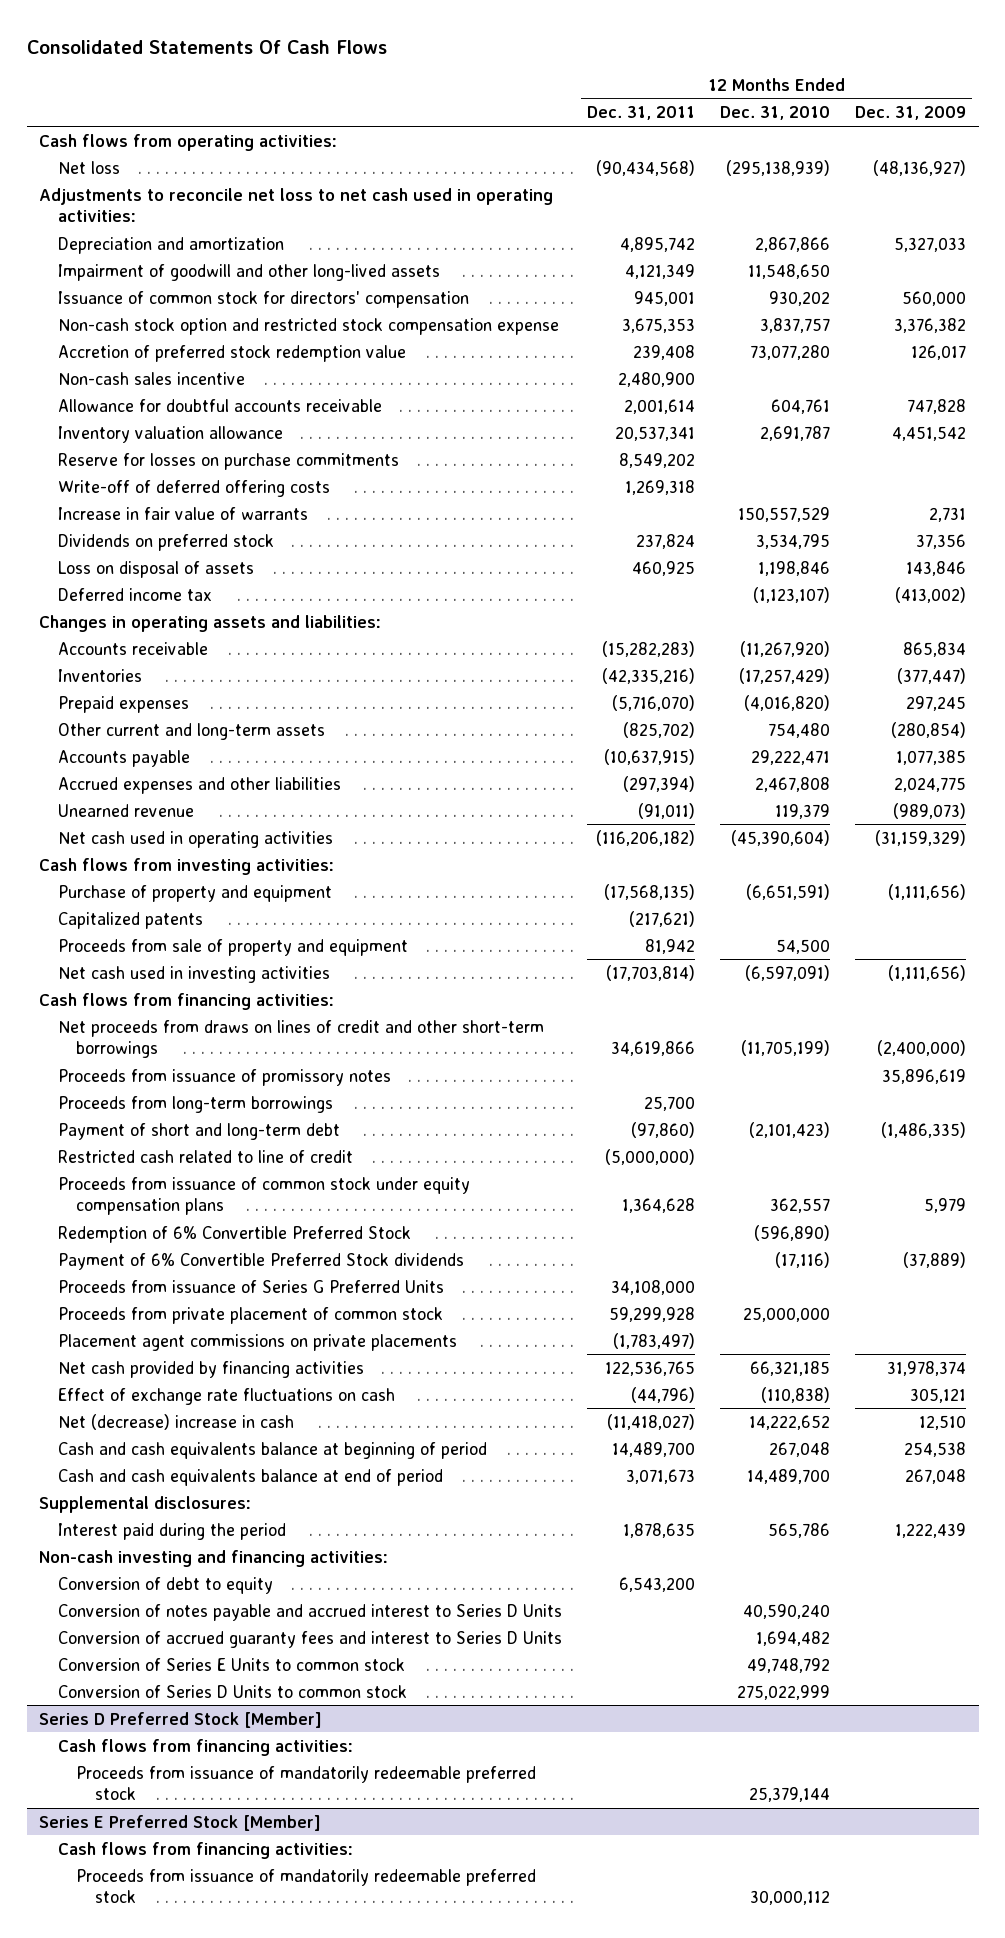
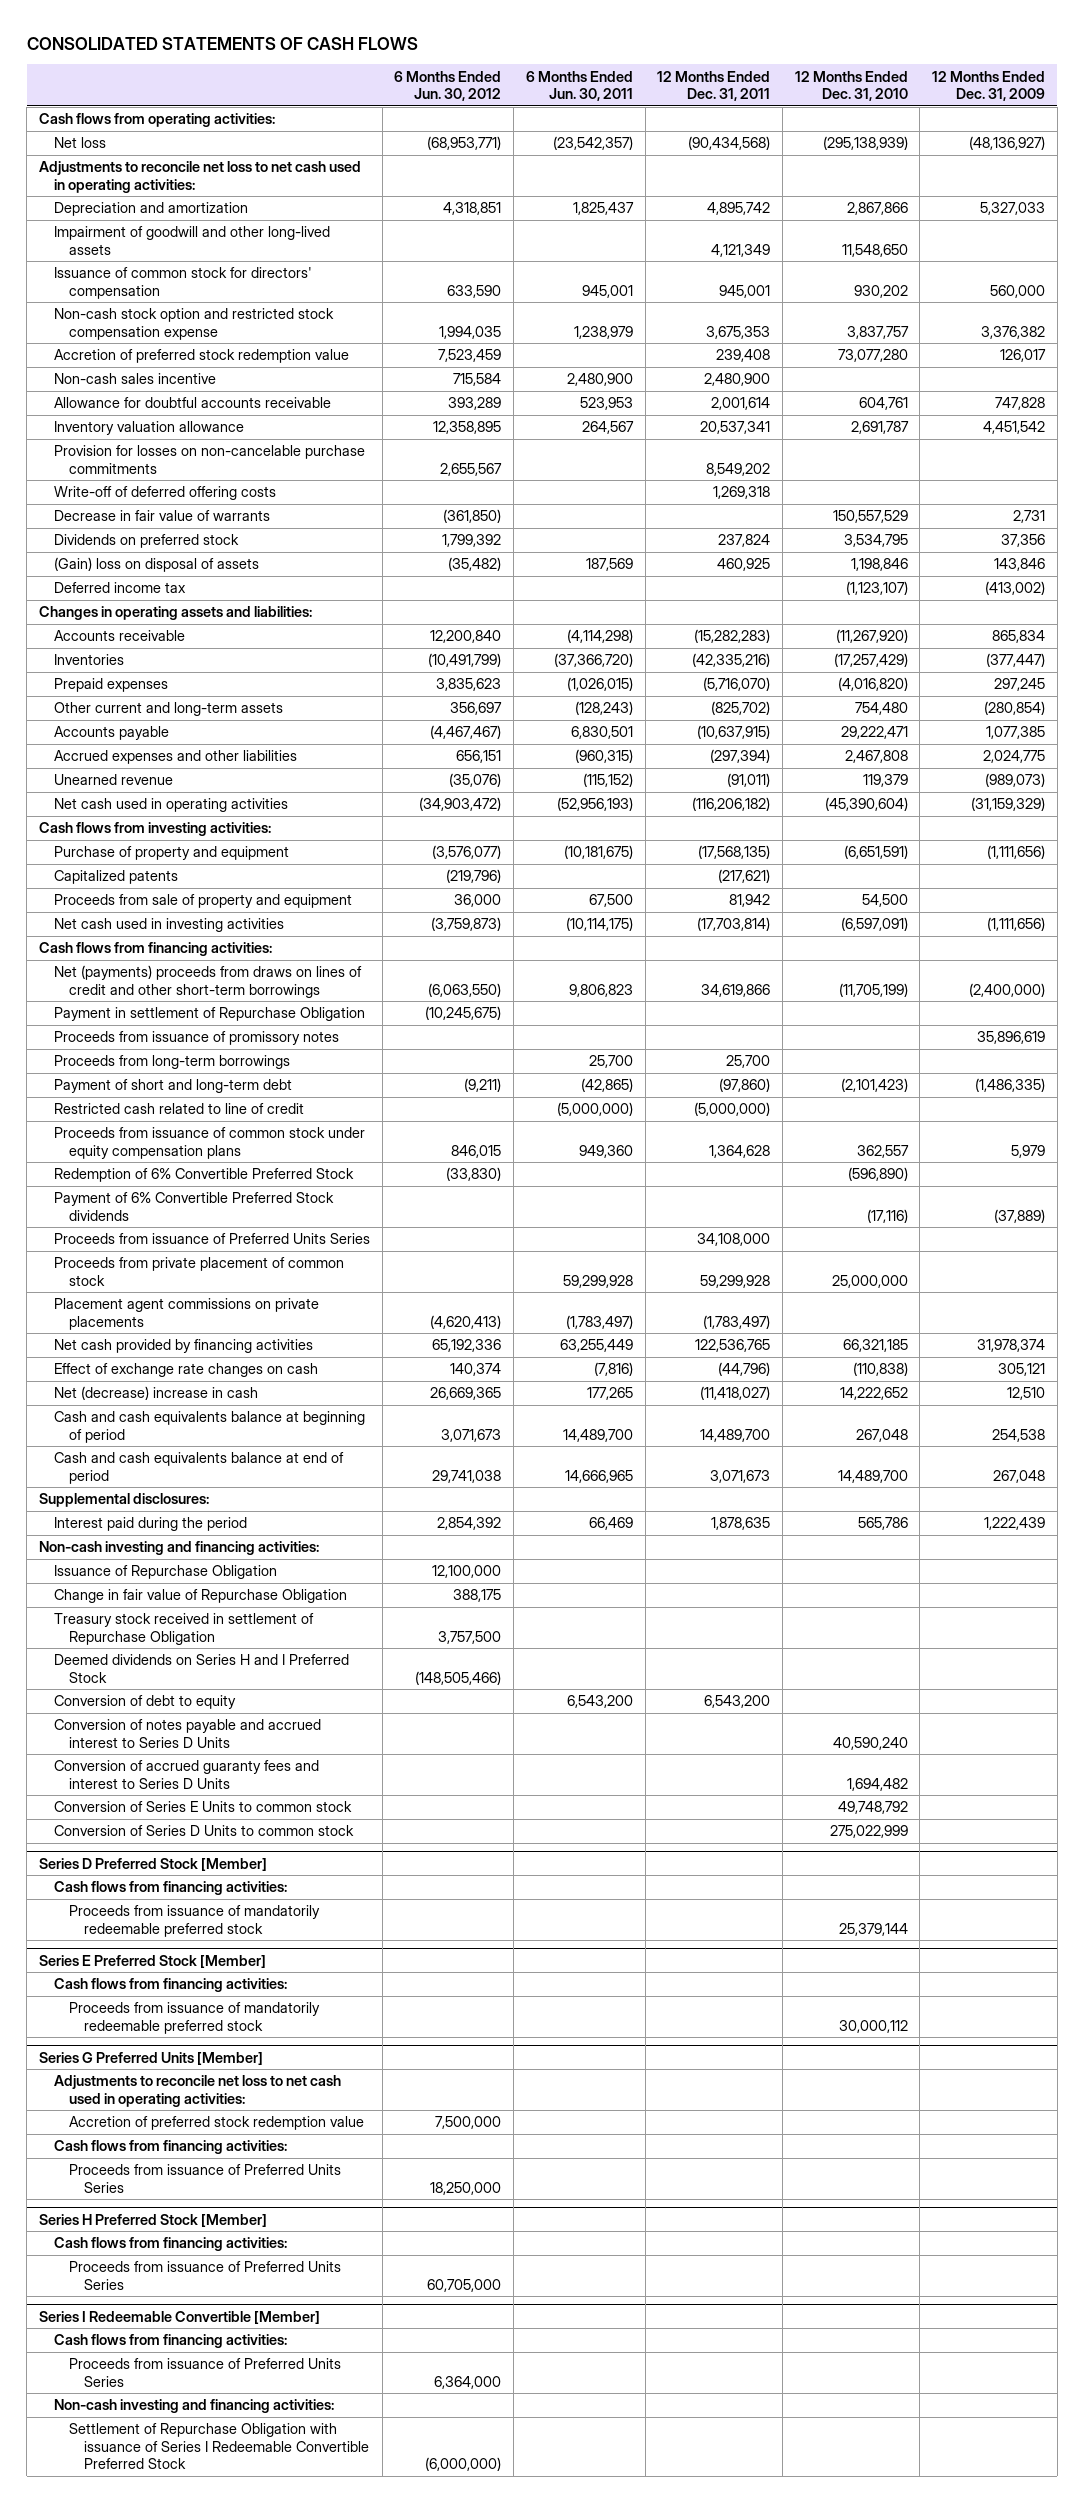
[26,39,387,54] Consolidated Statements Of Cash Flows -> [26,36,418,50] CONSOLIDATED STATEMENTS OF CASH FLOWS
none -> [394,70,502,102] 6 Months Ended Jun. 30, 2012
none -> [525,70,633,102] 6 Months Ended Jun. 30, 2011
[57,452,399,470] Reserve for losses on purchase commitments -> [53,445,365,474] Provision for losses on non-cancelable purchase commitments
[57,506,308,520] Increase in fair value of warrants -> [53,510,270,522] Decrease in fair value of warrants
[57,560,254,578] Loss on disposal of assets -> [53,557,259,573] (Gain) loss on disposal of assets
[57,1019,544,1058] Net proceeds from draws on lines of credit and other short-term borrowings -> [53,965,362,998] Net (payments) proceeds from draws on lines of credit and other short-term borrowings
none -> [53,1007,365,1022] Payment in settlement of Repurchase Obligation
[57,1279,444,1293] Proceeds from issuance of Series G Preferred Units -> [53,1233,370,1245] Proceeds from issuance of Preferred Units Series
[57,1387,395,1405] Effect of exchange rate fluctuations on cash -> [53,1363,318,1378] Effect of exchange rate changes on cash
none -> [53,1565,277,1580] Issuance of Repurchase Obligation
none -> [53,1589,347,1604] Change in fair value of Repurchase Obligation
none -> [53,1613,314,1645] Treasury stock received in settlement of Repurchase Obligation
none -> [53,1654,349,1683] Deemed dividends on Series H and I Preferred Stock
none -> [39,2051,264,2065] Series G Preferred Units [Member]
none -> [53,2075,341,2107] Adjustments to reconcile net loss to net cash used in operating activities:
none -> [68,2116,364,2131] Accretion of preferred stock redemption value
none -> [53,2140,287,2155] Cash flows from financing activities:
none -> [68,2164,341,2193] Proceeds from issuance of Preferred Units Series
none -> [39,2213,268,2227] Series H Preferred Stock [Member]
none -> [53,2237,287,2252] Cash flows from financing activities:
none -> [68,2261,341,2290] Proceeds from issuance of Preferred Units Series
none -> [39,2310,321,2324] Series I Redeemable Convertible [Member]
none -> [53,2334,287,2349] Cash flows from financing activities:
none -> [68,2358,341,2387] Proceeds from issuance of Preferred Units Series
none -> [53,2399,334,2414] Non-cash investing and financing activities:
none -> [68,2423,369,2470] Settlement of Repurchase Obligation with issuance of Series I Redeemable Convertible Preferred Stock

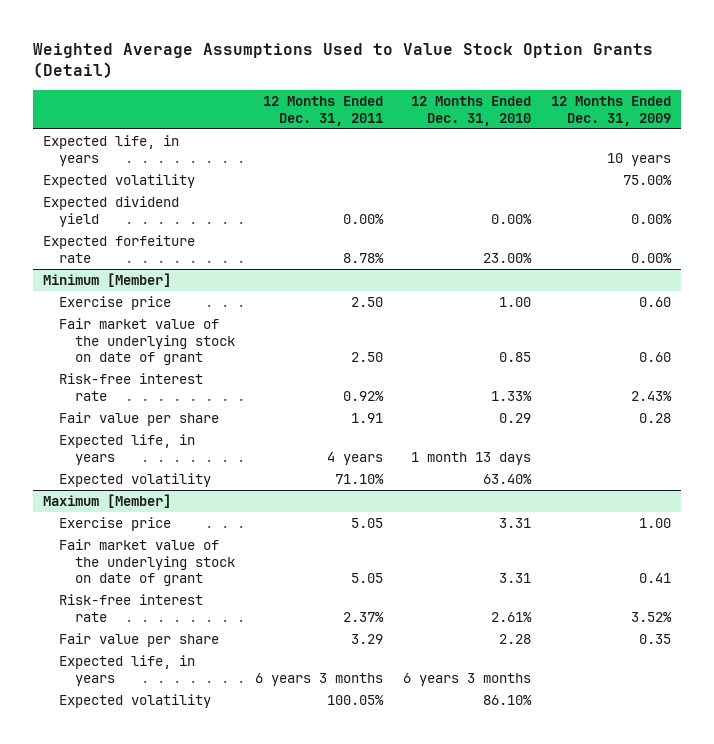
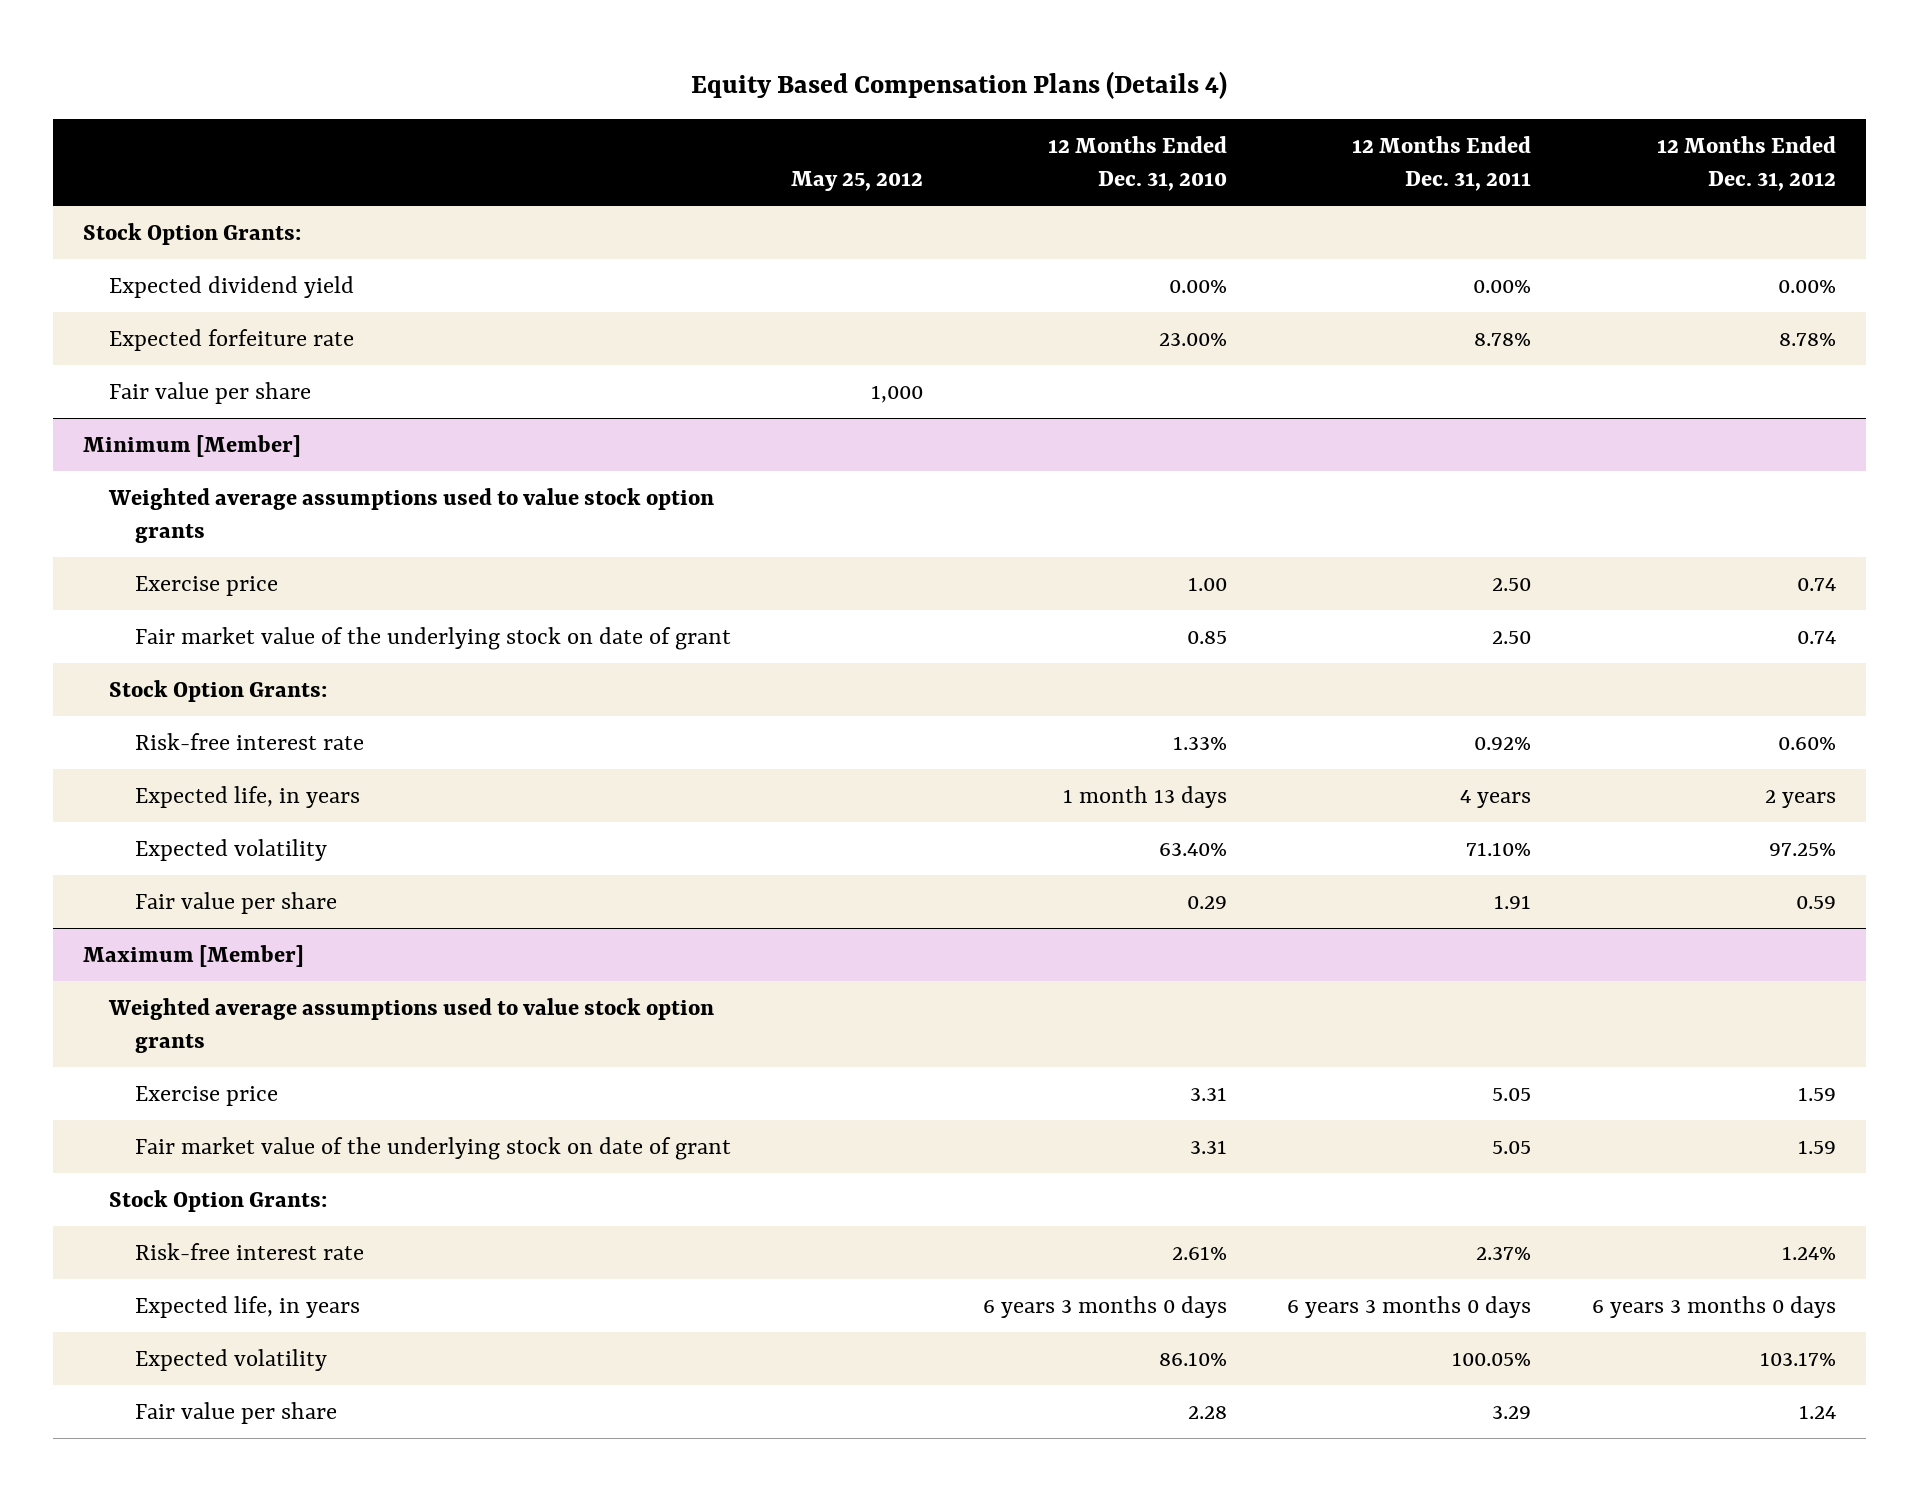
[33,42,654,79] Weighted Average Assumptions Used to Value Stock Option Grants (Detail) -> [691,71,1228,100] Equity Based Compensation Plans (Details 4)
[551,96,672,127] 12 Months Ended Dec. 31, 2009 -> none
none -> [790,171,923,192] May 25, 2012
none -> [1656,136,1836,192] 12 Months Ended Dec. 31, 2012
[43,135,180,166] Expected life, in years -> none
[43,174,196,189] Expected volatility -> none
none -> [83,222,302,245] Stock Option Grants:
none -> [108,381,311,404] Fair value per share
none -> [107,487,714,543] Weighted average assumptions used to value stock option grants
none -> [108,679,327,702] Stock Option Grants:
[58,412,219,427] Fair value per share -> [134,891,337,914] Fair value per share
none -> [107,997,714,1053] Weighted average assumptions used to value stock option grants
none -> [108,1189,327,1212] Stock Option Grants:
[254,672,383,686] 6 years 3 months -> [1287,1295,1532,1318] 6 years 3 months 0 days
[402,672,531,686] 6 years 3 months -> [983,1295,1228,1318] 6 years 3 months 0 days
[58,633,219,648] Fair value per share -> [134,1401,337,1424] Fair value per share

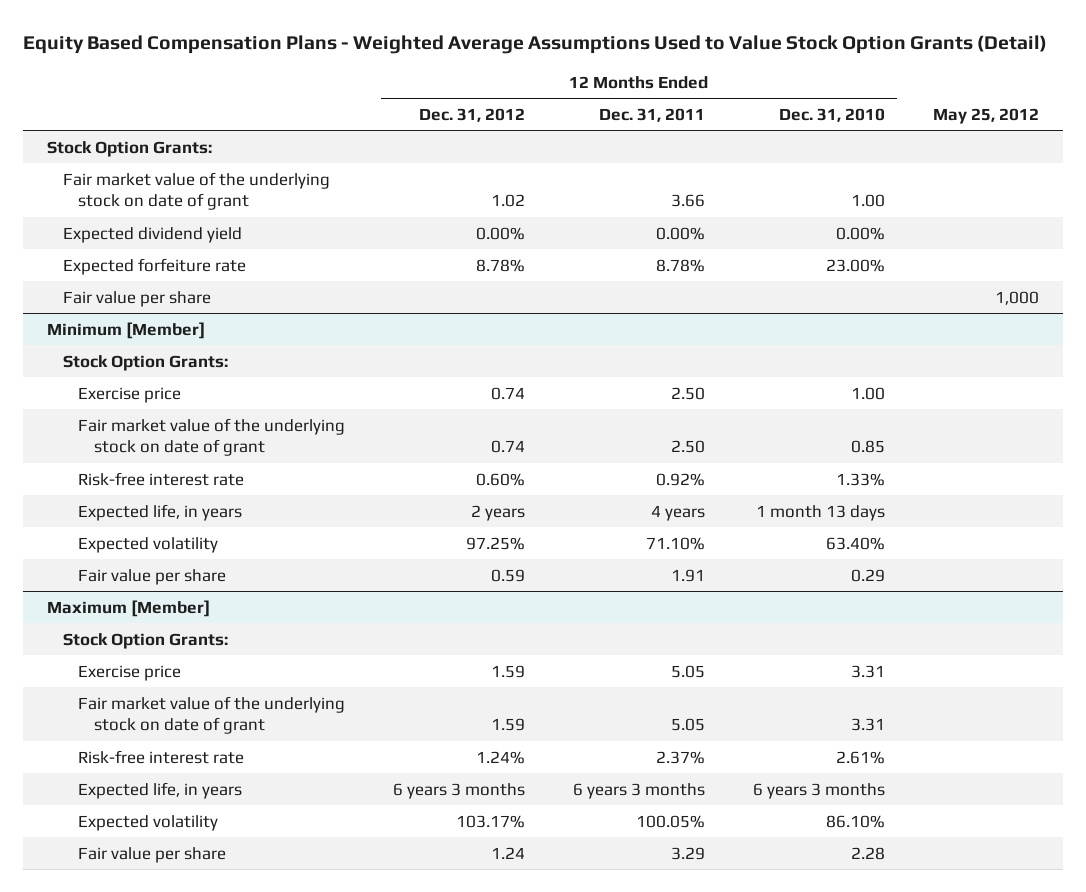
[691,71,1228,100] Equity Based Compensation Plans (Details 4) -> [23,35,1048,55] Equity Based Compensation Plans - Weighted Average Assumptions Used to Value Stock Option Grants (Detail)
none -> [62,171,330,211] Fair market value of the underlying stock on date of grant
[107,487,714,543] Weighted average assumptions used to value stock option grants -> none
[108,679,327,702] Stock Option Grants: -> [62,354,228,371] Stock Option Grants:
[107,997,714,1053] Weighted average assumptions used to value stock option grants -> none
[108,1189,327,1212] Stock Option Grants: -> [62,632,228,649] Stock Option Grants:
[983,1295,1228,1318] 6 years 3 months 0 days -> [753,782,886,799] 6 years 3 months
[1287,1295,1532,1318] 6 years 3 months 0 days -> [573,782,706,799] 6 years 3 months
[1591,1295,1836,1318] 6 years 3 months 0 days -> [393,782,526,799] 6 years 3 months

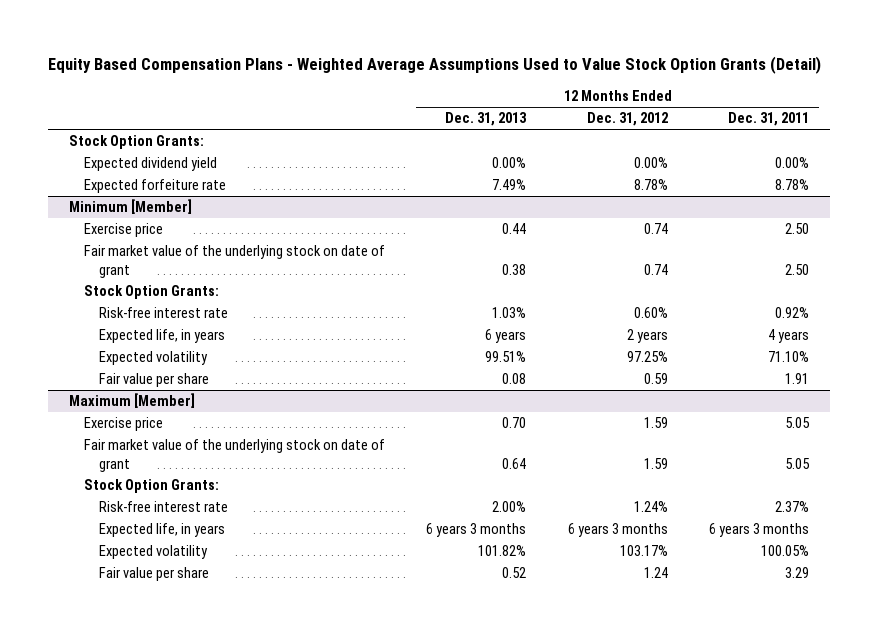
[779,108,886,123] Dec. 31, 2010 -> none
[933,108,1040,125] May 25, 2012 -> none
none -> [445,112,528,127] Dec. 31, 2013
[62,171,330,211] Fair market value of the underlying stock on date of grant -> none
[62,290,211,307] Fair value per share -> none
[62,354,228,371] Stock Option Grants: -> [83,285,219,300] Stock Option Grants:
[62,632,228,649] Stock Option Grants: -> [83,479,219,494] Stock Option Grants:

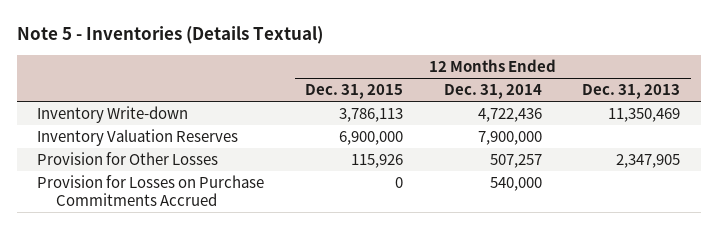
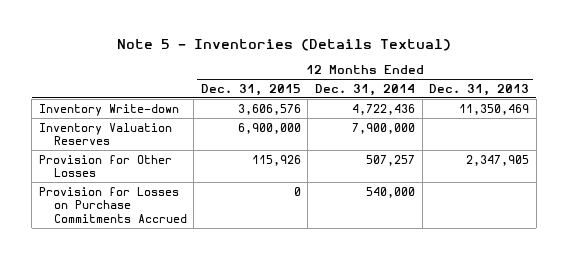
[339,108,404,123] 3,786,113 -> [237,103,301,115] 3,606,576

